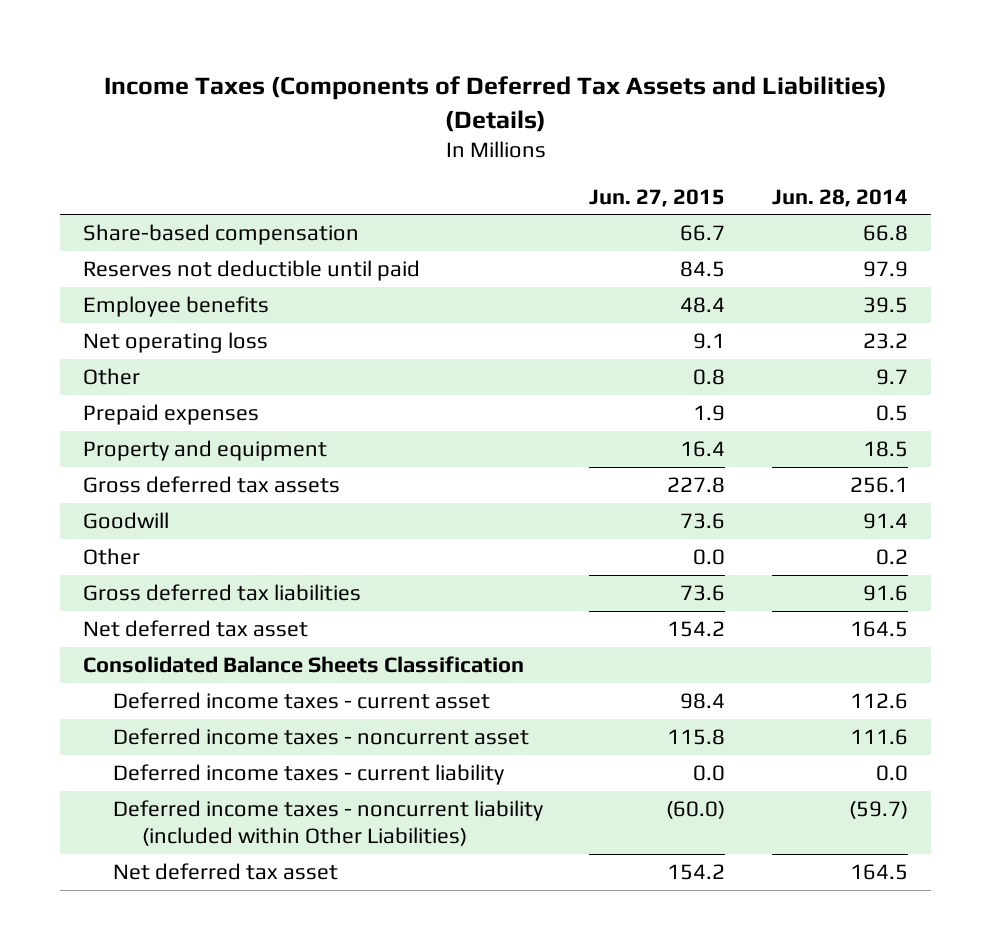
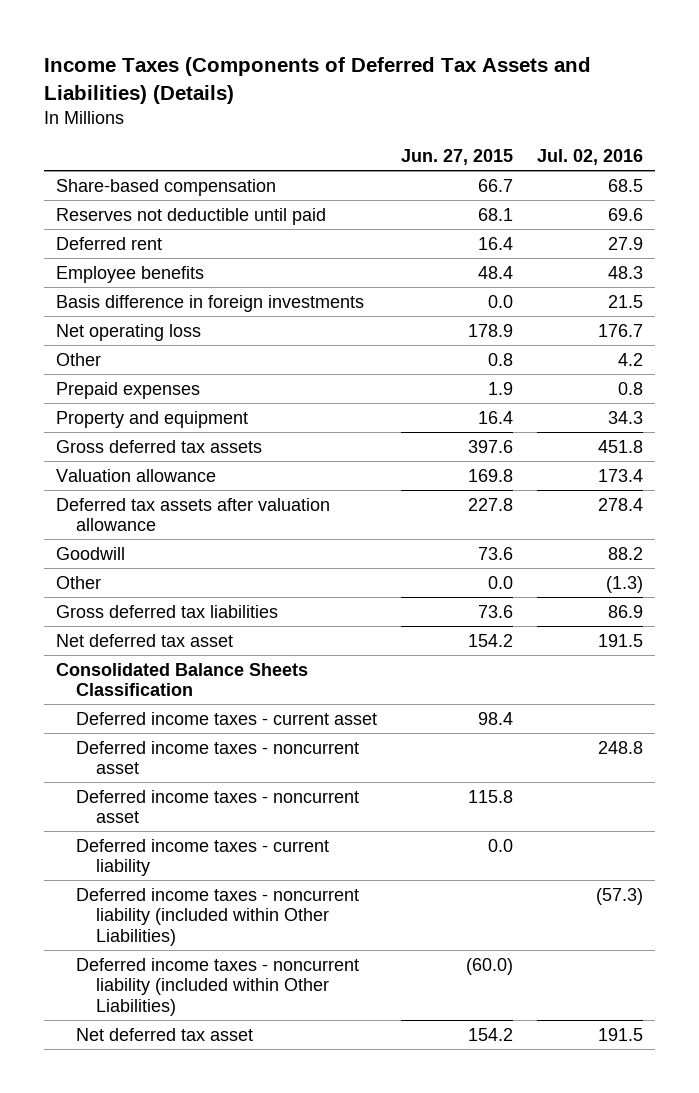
[772,188,909,207] Jun. 28, 2014 -> none
none -> [537,149,644,166] Jul. 02, 2016
[680,260,726,277] 84.5 -> [477,207,513,221] 68.1
none -> [55,236,162,250] Deferred rent
none -> [55,294,364,312] Basis difference in foreign investments
[693,332,726,349] 9.1 -> [467,323,513,337] 178.9
[667,476,726,493] 227.8 -> [467,439,513,453] 397.6
none -> [55,468,216,482] Valuation allowance
none -> [55,497,330,532] Deferred tax assets after valuation allowance
none -> [75,740,359,775] Deferred income taxes - noncurrent asset
none -> [75,887,359,947] Deferred income taxes - noncurrent liability (included within Other Liabilities)

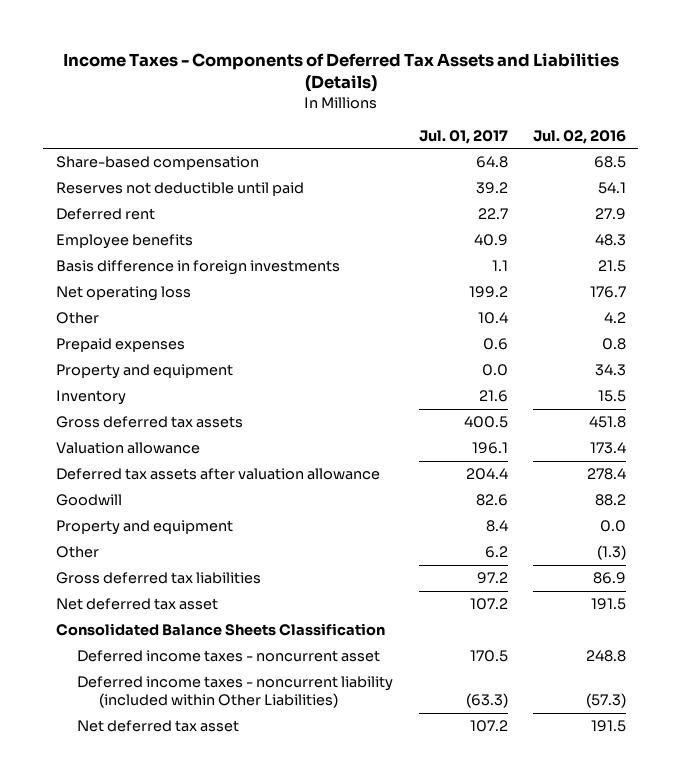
[43,56,591,104] Income Taxes (Components of Deferred Tax Assets and Liabilities) (Details) -> [62,52,619,93] Income Taxes - Components of Deferred Tax Assets and Liabilities (Details)
[400,149,513,166] Jun. 27, 2015 -> none
none -> [418,129,508,144] Jul. 01, 2017
[608,207,644,221] 69.6 -> [597,182,626,195] 54.1
none -> [55,390,126,406] Inventory
none -> [55,520,233,536] Property and equipment
[75,711,377,725] Deferred income taxes - current asset -> none
[75,789,359,824] Deferred income taxes - noncurrent asset -> none
[75,838,329,877] Deferred income taxes - current liability -> none
[75,957,359,1017] Deferred income taxes - noncurrent liability (included within Other Liabilities) -> none

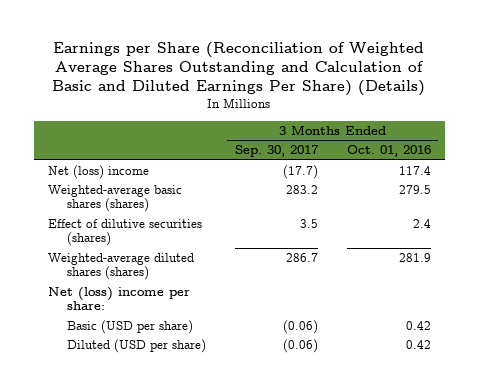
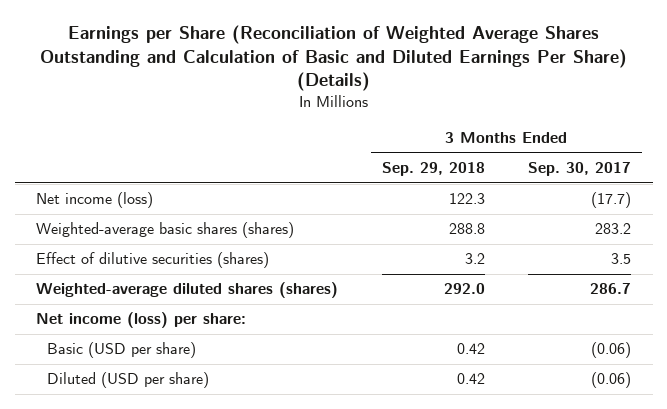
[346,145,431,158] Oct. 01, 2016 -> none
none -> [381,162,485,177] Sep. 29, 2018
[48,165,150,180] Net (loss) income -> [36,192,154,209] Net income (loss)
[48,287,191,311] Net (loss) income per share: -> [36,312,247,329] Net income (loss) per share:

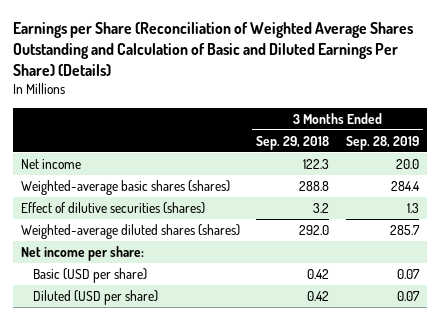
[527,162,631,177] Sep. 30, 2017 -> none
none -> [345,135,419,150] Sep. 28, 2019
[36,192,154,209] Net income (loss) -> [21,158,82,169] Net income
[36,312,247,329] Net income (loss) per share: -> [21,245,145,261] Net income per share:

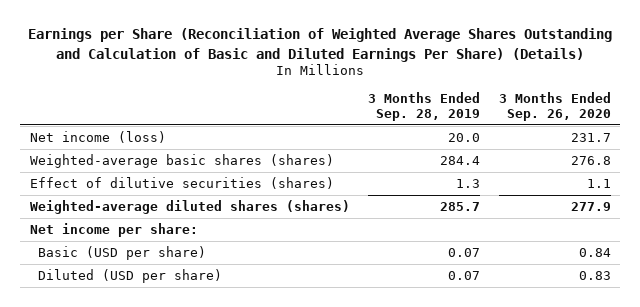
[256,135,330,150] Sep. 29, 2018 -> none
none -> [498,92,611,121] 3 Months Ended Sep. 26, 2020
[21,158,82,169] Net income -> [29,130,166,143] Net income (loss)

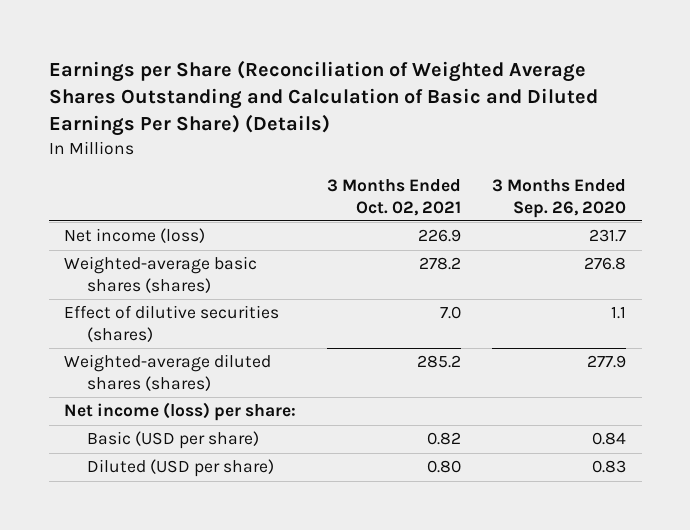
[368,92,481,121] 3 Months Ended Sep. 28, 2019 -> none
none -> [327,179,462,216] 3 Months Ended Oct. 02, 2021
[29,222,198,237] Net income per share: -> [64,402,297,422] Net income (loss) per share:

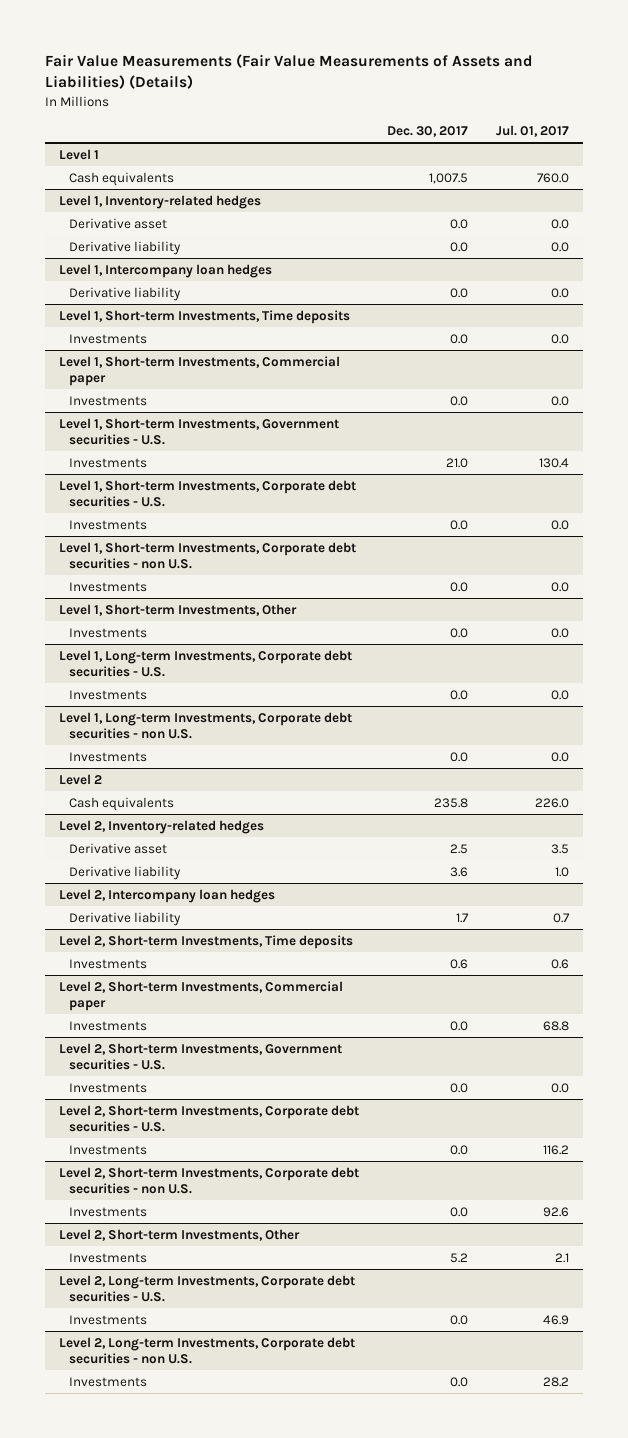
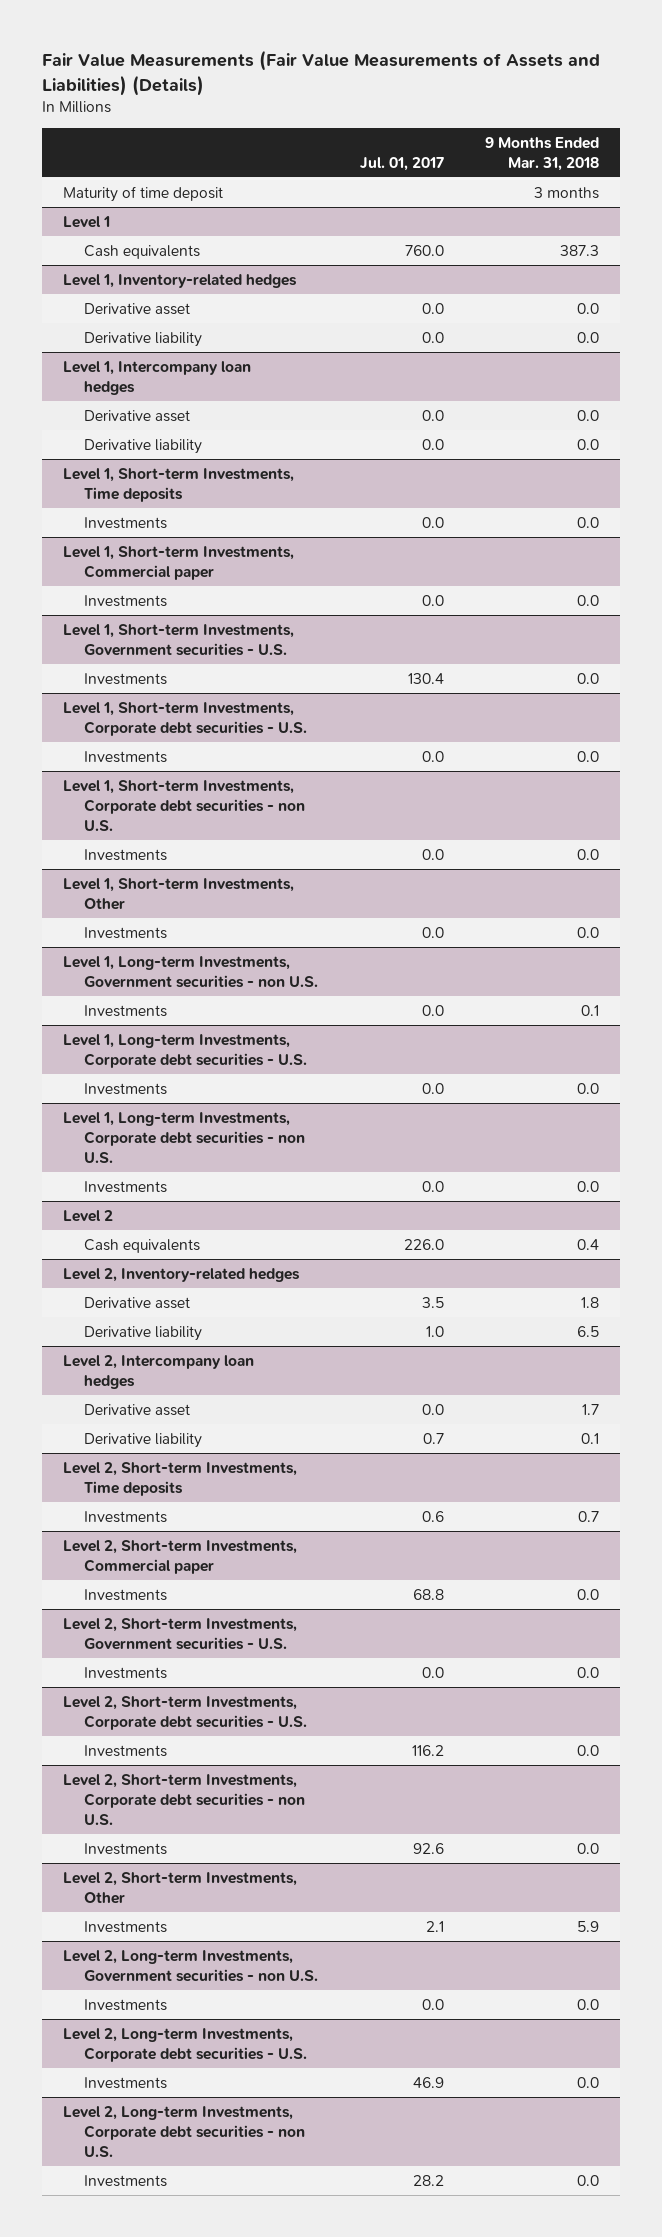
[387,126,469,138] Dec. 30, 2017 -> none
none -> [485,136,600,171] 9 Months Ended Mar. 31, 2018
none -> [62,185,223,202] Maturity of time deposit
none -> [84,409,191,422] Derivative asset
none -> [62,955,319,988] Level 1, Long-term Investments, Government securities - non U.S.
none -> [84,1004,168,1017] Investments
none -> [84,1403,191,1416] Derivative asset
none -> [62,1949,319,1982] Level 2, Long-term Investments, Government securities - non U.S.
none -> [84,1998,168,2011] Investments

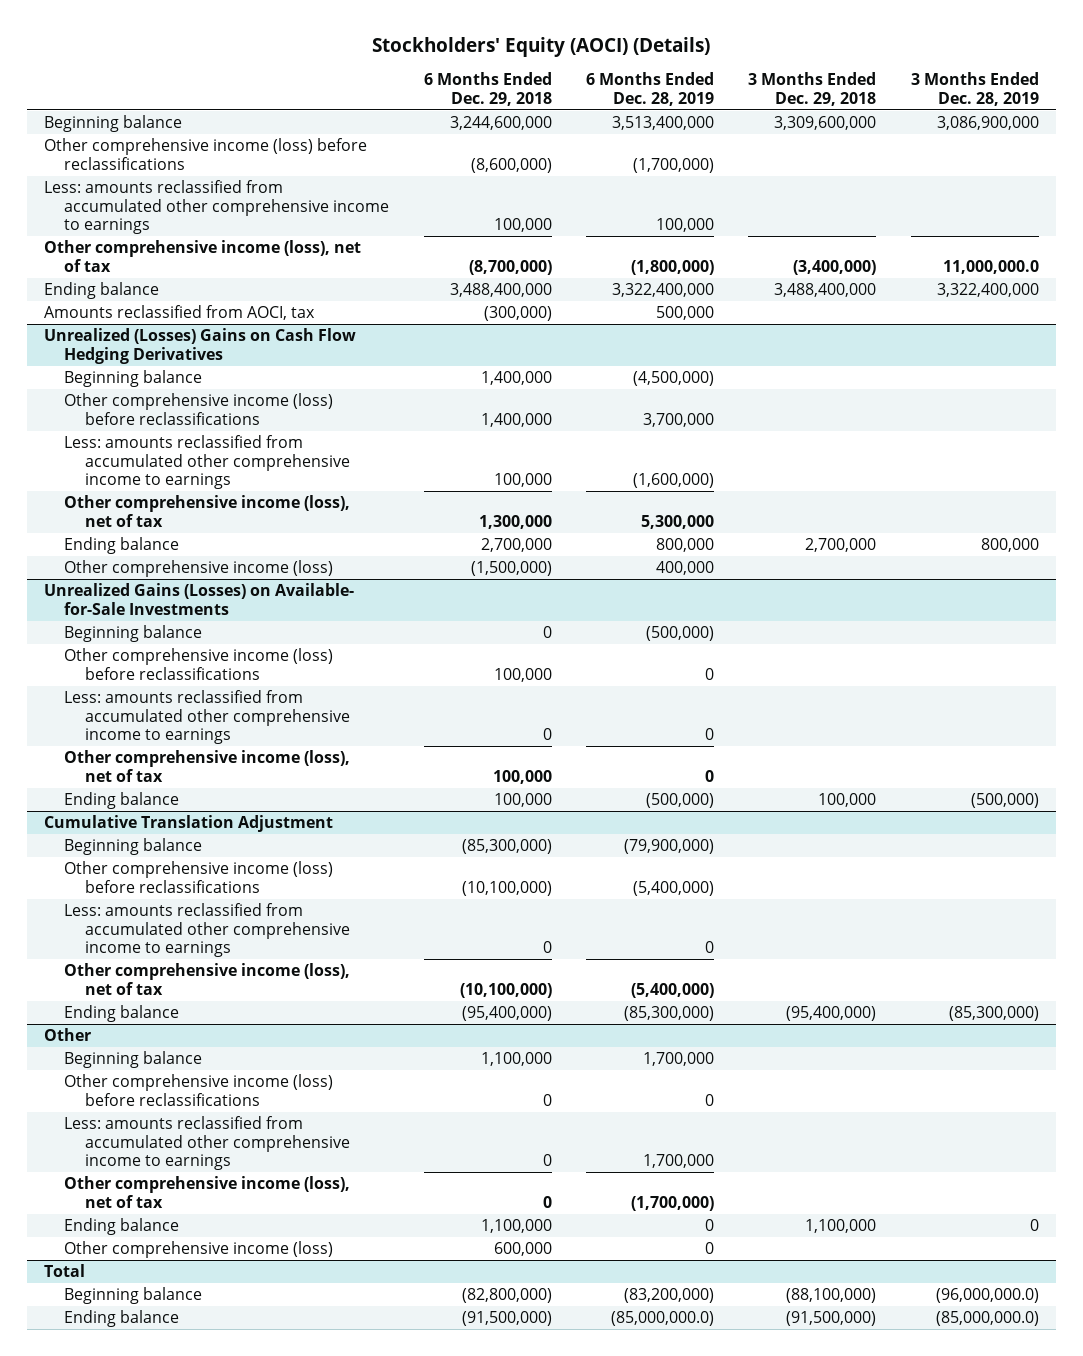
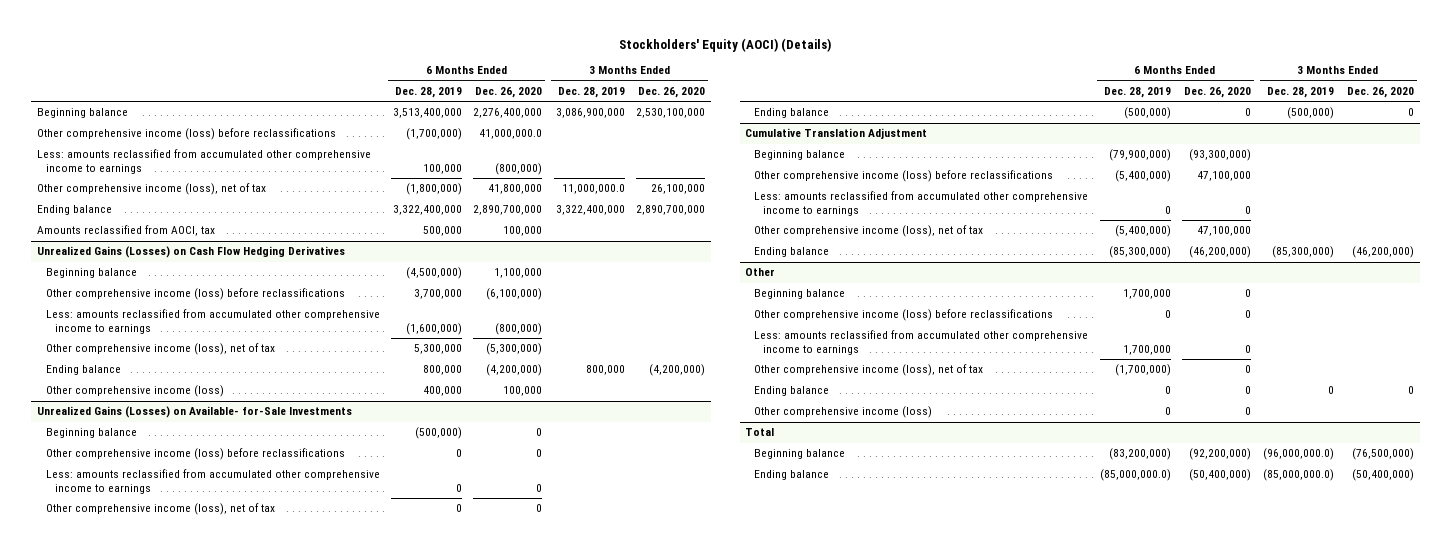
[423,72,552,106] 6 Months Ended Dec. 29, 2018 -> none
[748,72,877,106] 3 Months Ended Dec. 29, 2018 -> none
none -> [475,87,543,99] Dec. 26, 2020
none -> [638,87,706,99] Dec. 26, 2020
[44,328,357,364] Unrealized (Losses) Gains on Cash Flow Hedging Derivatives -> [36,246,345,259] Unrealized Gains (Losses) on Cash Flow Hedging Derivatives

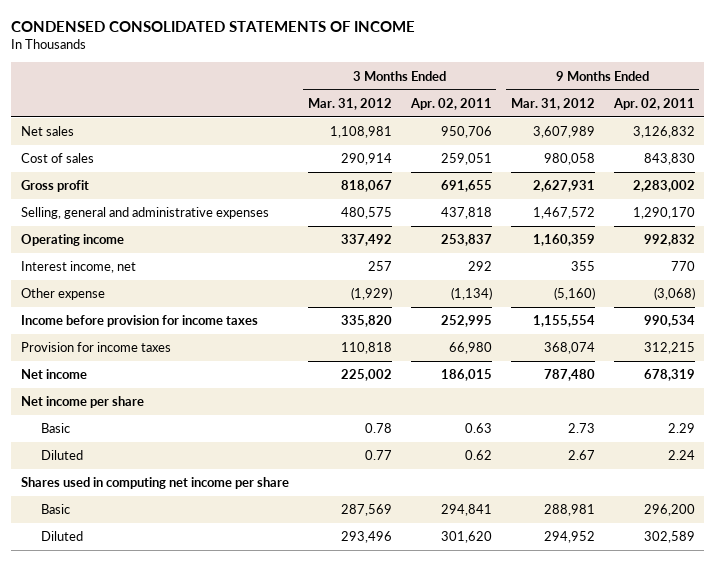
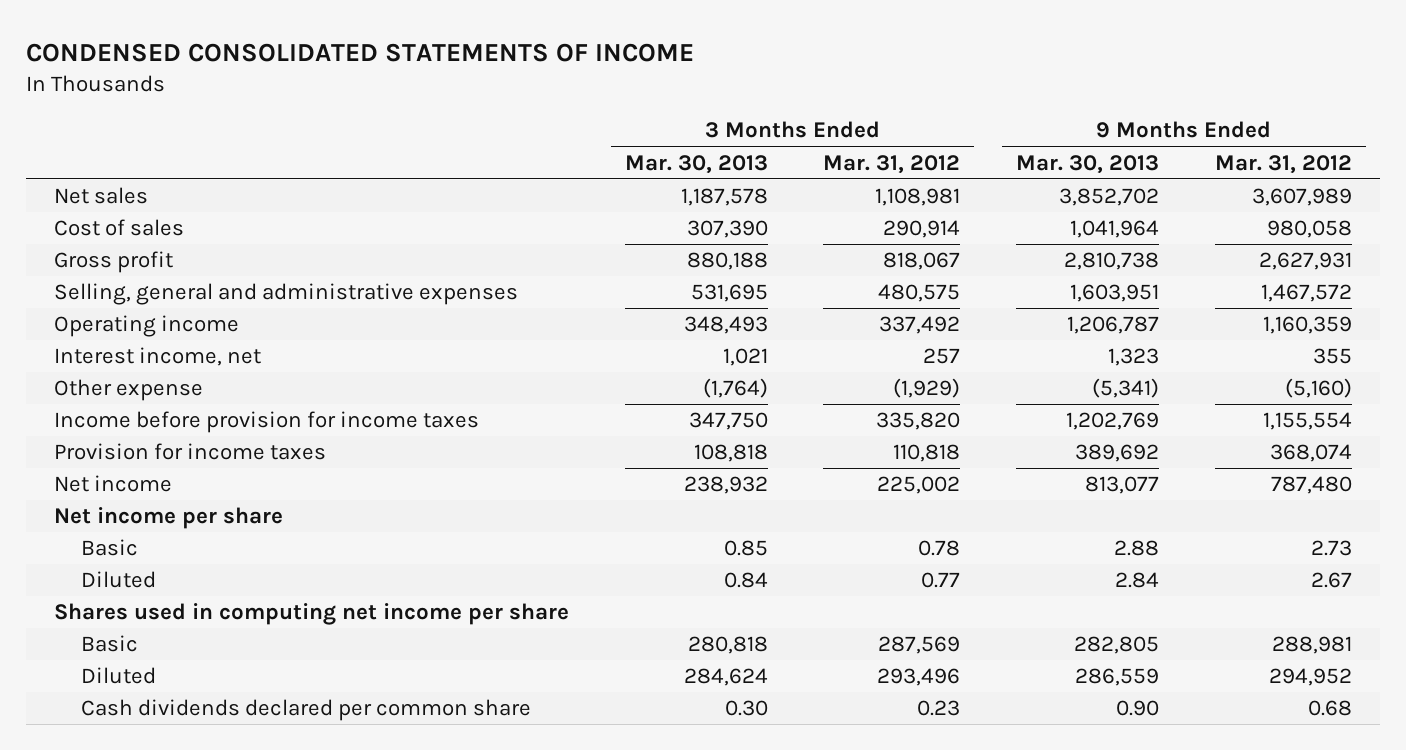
[409,97,492,110] Apr. 02, 2011 -> none
[612,97,695,110] Apr. 02, 2011 -> none
none -> [624,154,768,174] Mar. 30, 2013
none -> [1016,154,1160,174] Mar. 30, 2013
none -> [80,699,531,722] Cash dividends declared per common share

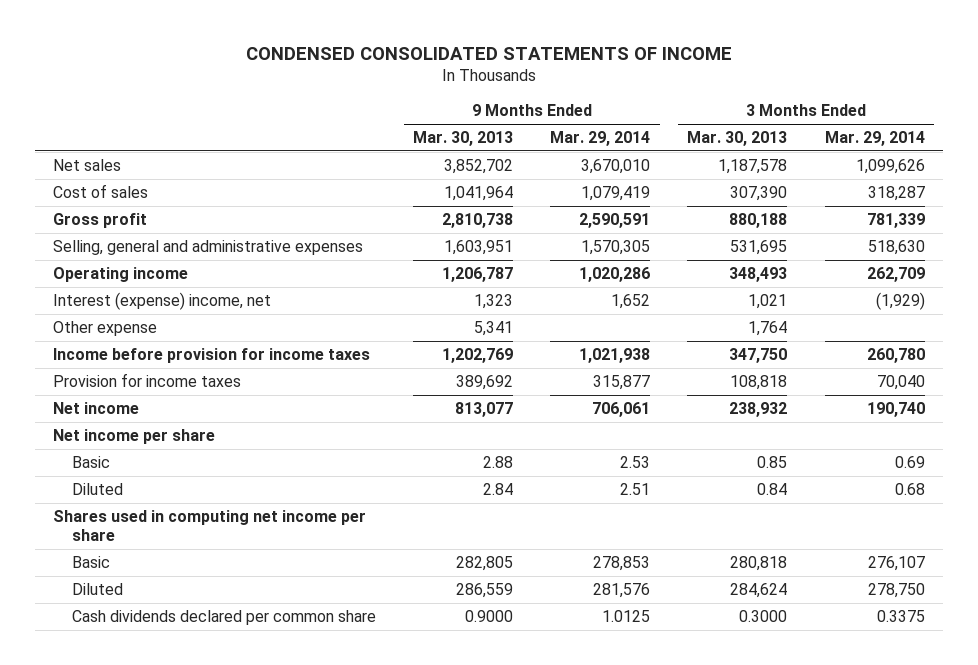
[823,154,961,174] Mar. 31, 2012 -> none
[1215,154,1353,174] Mar. 31, 2012 -> none
none -> [550,130,651,146] Mar. 29, 2014
none -> [824,130,925,146] Mar. 29, 2014
[53,347,261,367] Interest income, net -> [53,291,272,310] Interest (expense) income, net
[702,378,768,399] (1,764) -> [748,320,788,336] 1,764
[1092,378,1160,399] (5,341) -> [473,320,513,336] 5,341
[724,700,768,717] 0.30 -> [739,609,788,622] 0.3000
[1116,700,1160,717] 0.90 -> [464,609,513,622] 0.9000

